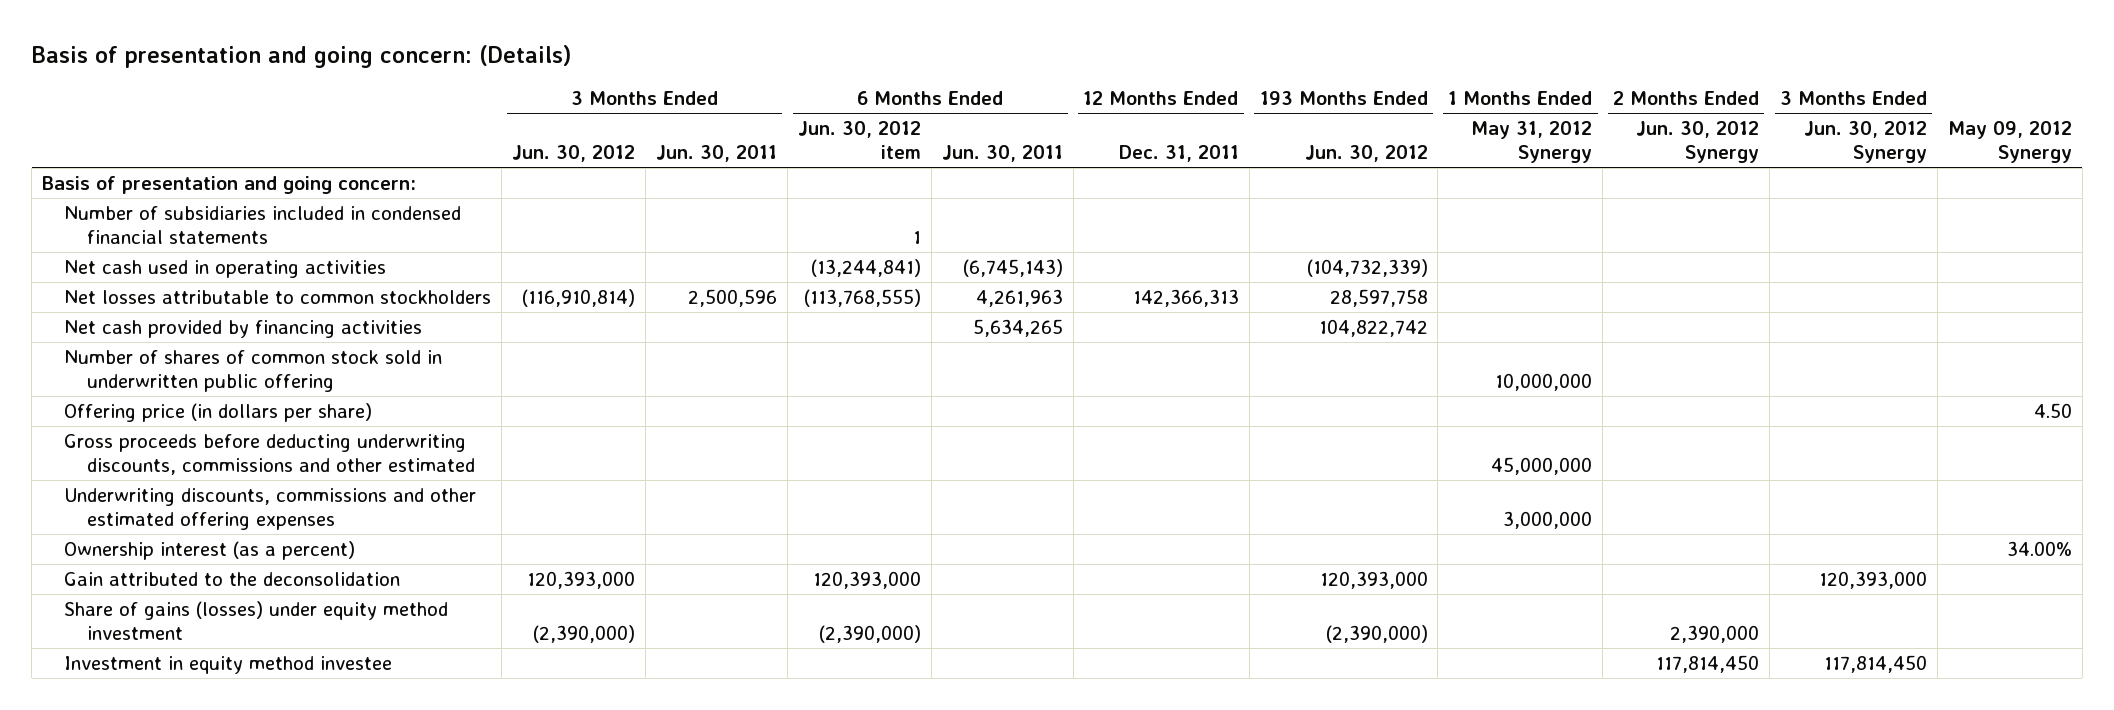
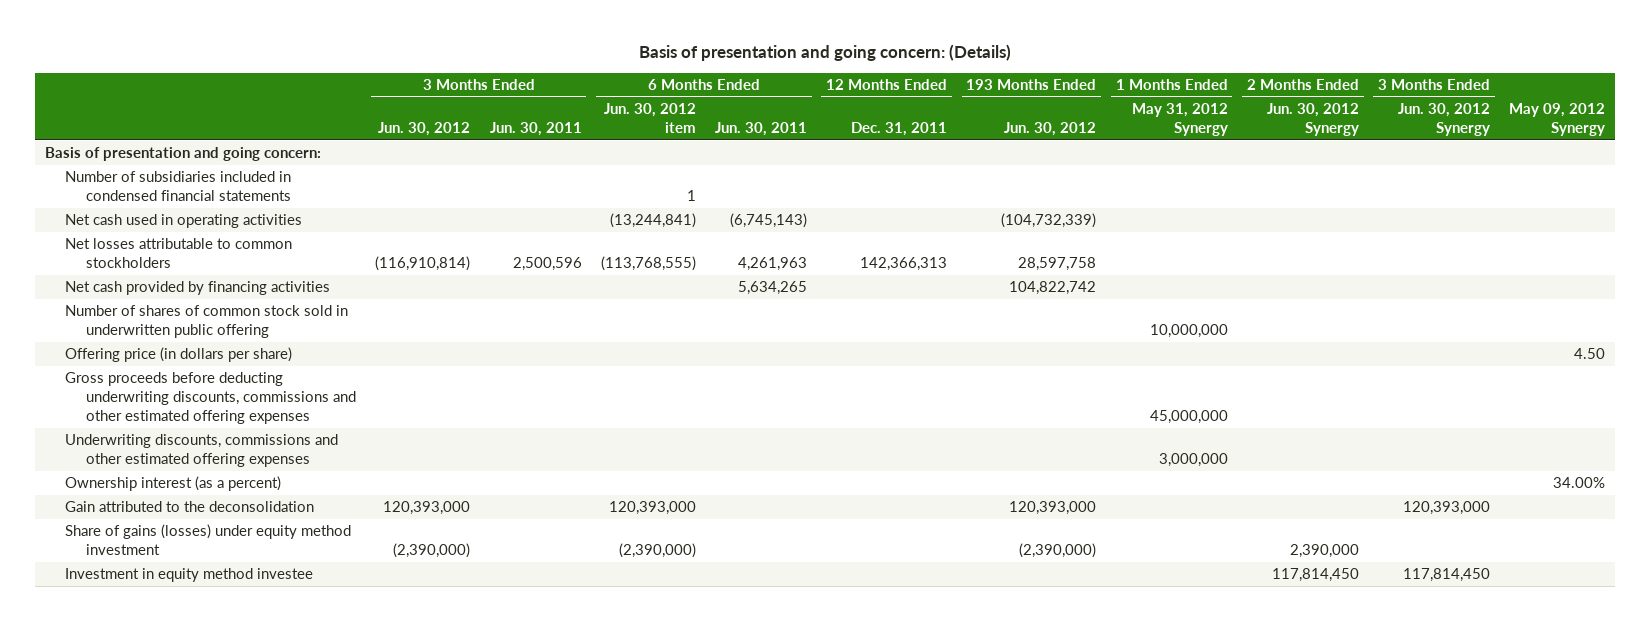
[64,433,475,475] Gross proceeds before deducting underwriting discounts, commissions and other estimated -> [65,372,357,425] Gross proceeds before deducting underwriting discounts, commissions and other estimated offering expenses

